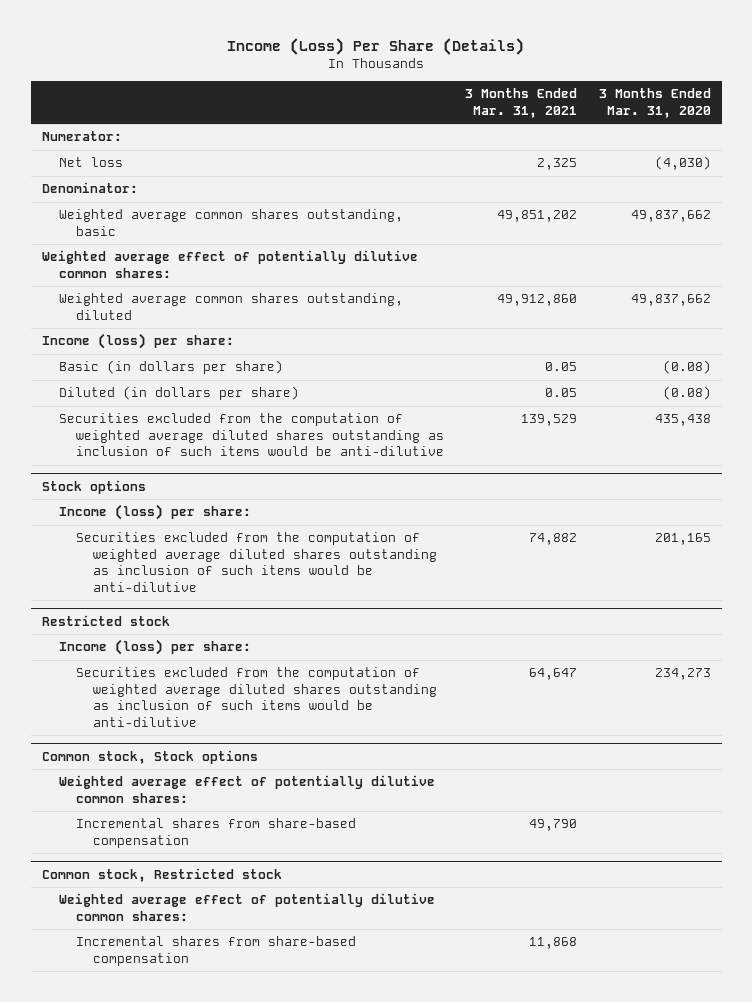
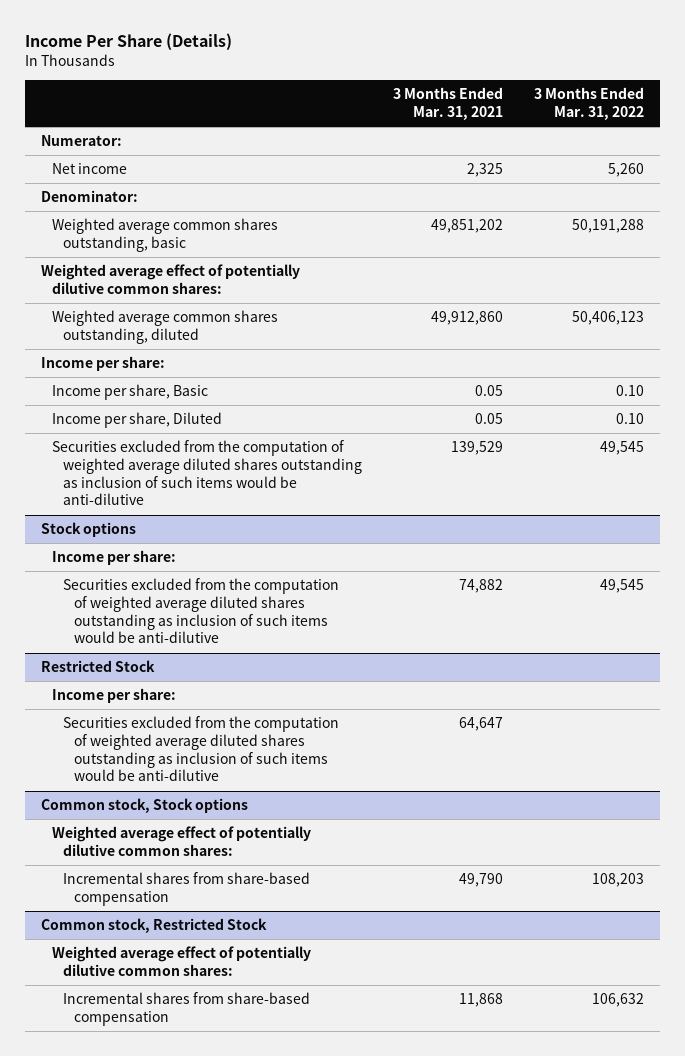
[227,37,525,55] Income (Loss) Per Share (Details) -> [24,32,232,50] Income Per Share (Details)
[598,88,711,118] 3 Months Ended Mar. 31, 2020 -> none
none -> [533,87,644,121] 3 Months Ended Mar. 31, 2022
[58,157,123,168] Net loss -> [51,163,127,175] Net income
[41,333,234,350] Income (loss) per share: -> [40,356,165,372] Income per share:
[58,360,283,375] Basic (in dollars per share) -> [51,384,208,401] Income per share, Basic
[58,386,299,401] Diluted (in dollars per share) -> [51,412,222,429] Income per share, Diluted
[58,504,251,521] Income (loss) per share: -> [51,550,176,566] Income per share:
[41,614,170,626] Restricted stock -> [40,660,155,673] Restricted Stock
[58,639,251,656] Income (loss) per share: -> [51,688,176,704] Income per share:
[41,867,282,882] Common stock, Restricted stock -> [40,918,267,934] Common stock, Restricted Stock

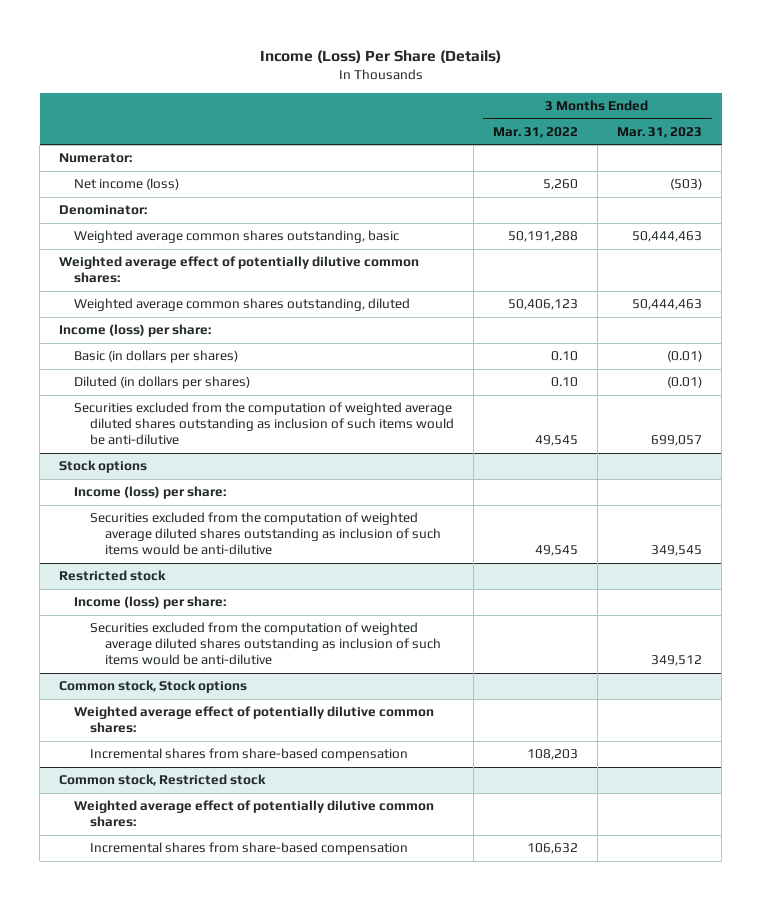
[24,32,232,50] Income Per Share (Details) -> [259,49,501,63] Income (Loss) Per Share (Details)
[392,87,503,121] 3 Months Ended Mar. 31, 2021 -> none
none -> [617,126,703,138] Mar. 31, 2023
[51,163,127,175] Net income -> [74,178,180,191] Net income (loss)
[40,356,165,372] Income per share: -> [59,324,212,338] Income (loss) per share:
[51,384,208,401] Income per share, Basic -> [74,350,239,364] Basic (in dollars per shares)
[51,412,222,429] Income per share, Diluted -> [74,376,251,390] Diluted (in dollars per shares)
[51,550,176,566] Income per share: -> [74,486,227,500] Income (loss) per share:
[40,660,155,673] Restricted Stock -> [59,570,167,582] Restricted stock
[51,688,176,704] Income per share: -> [74,596,227,610] Income (loss) per share:
[40,918,267,934] Common stock, Restricted Stock -> [59,774,267,787] Common stock, Restricted stock

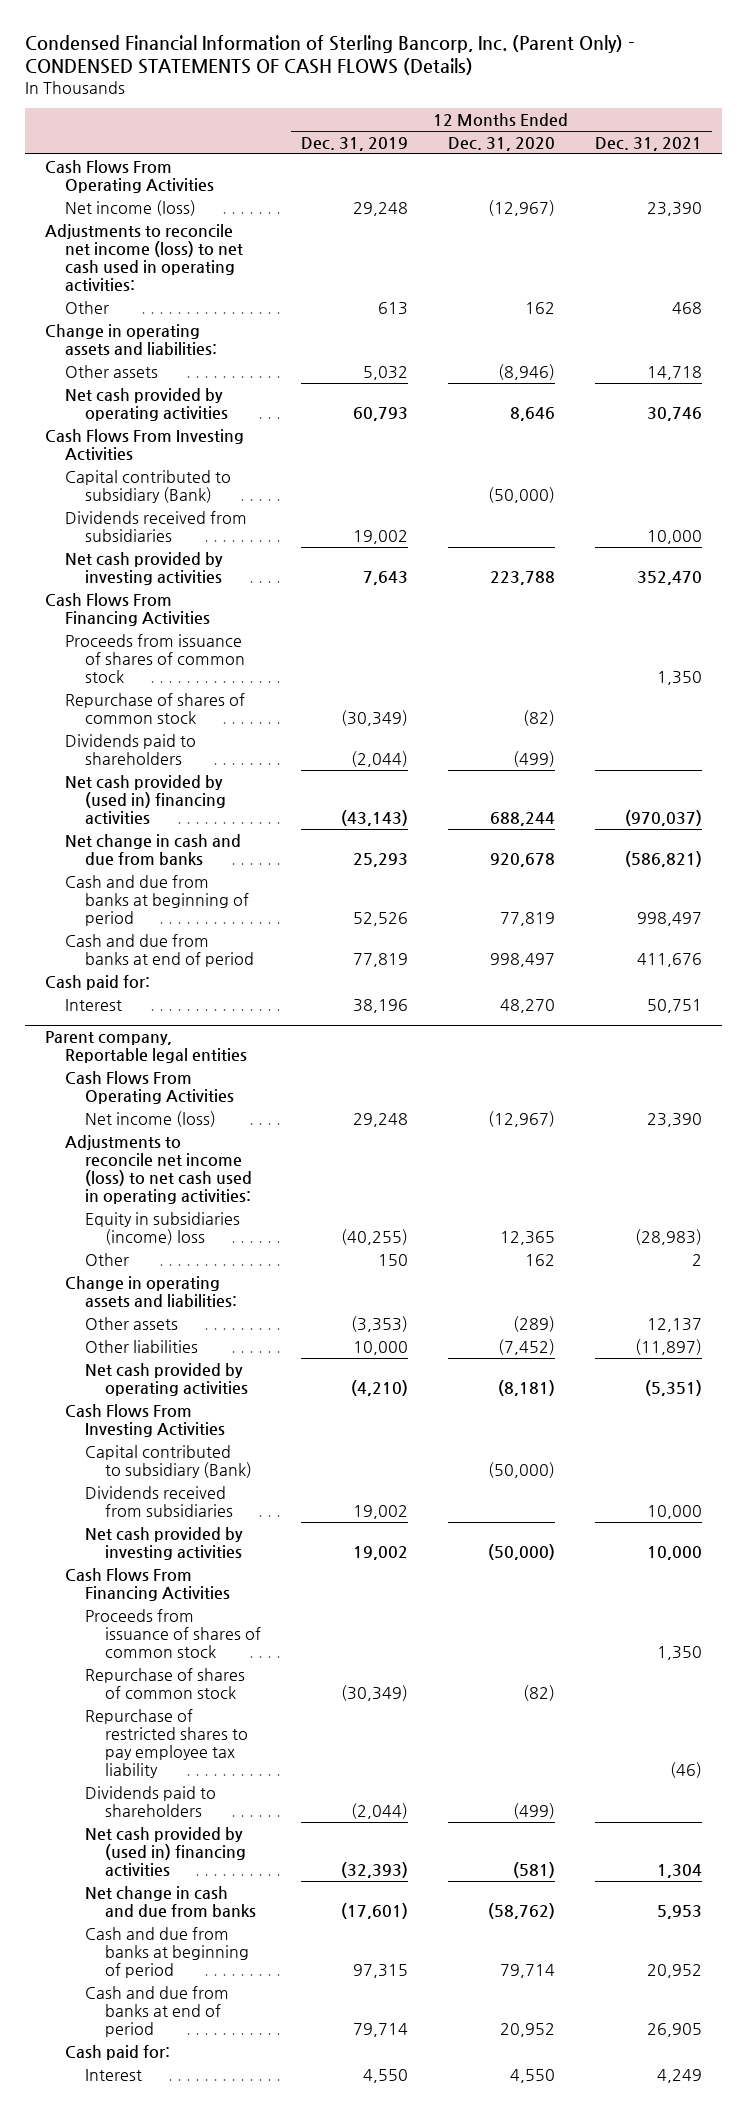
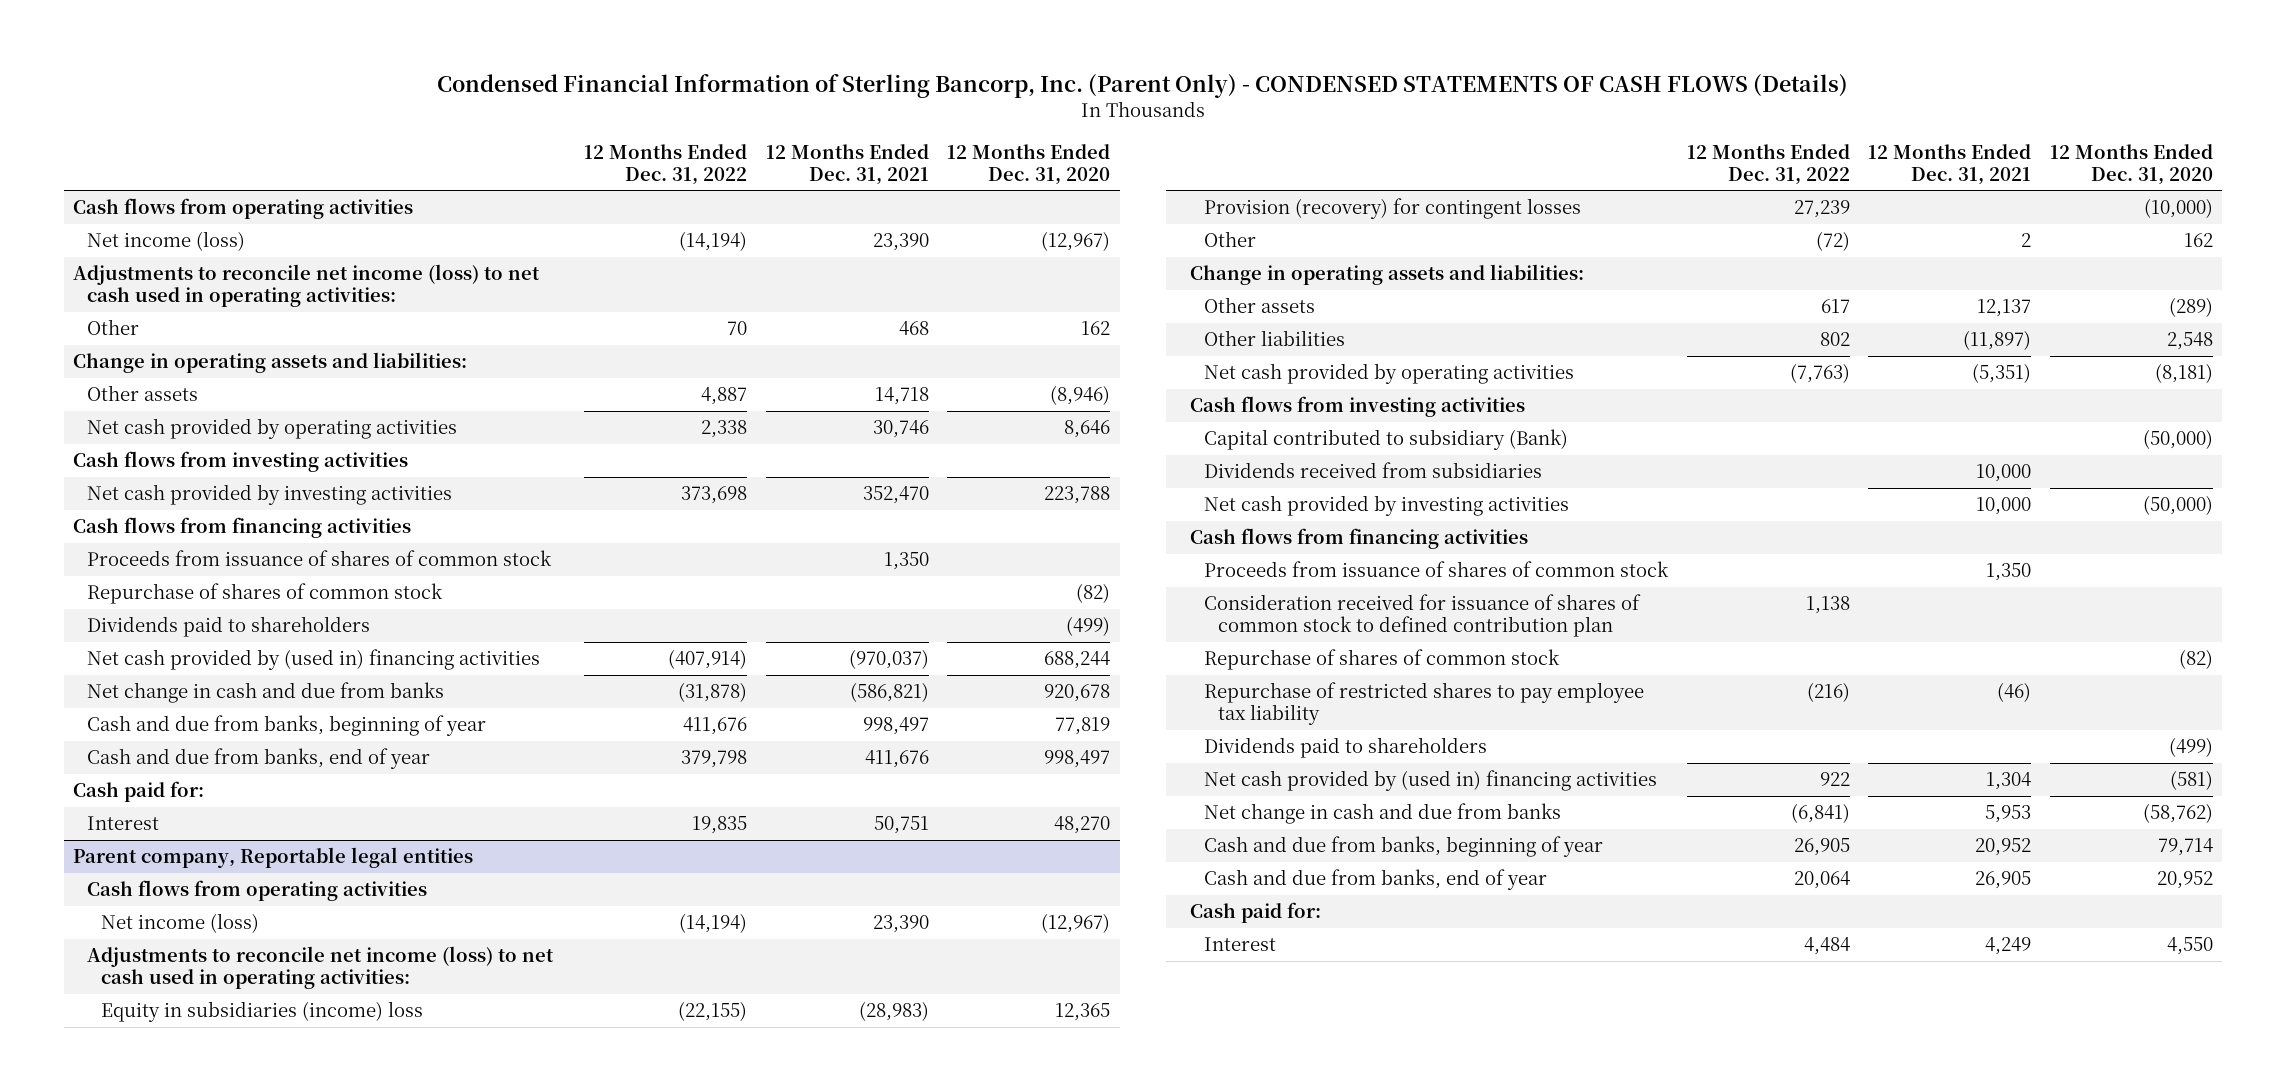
[300,136,408,151] Dec. 31, 2019 -> none
none -> [584,143,748,185] 12 Months Ended Dec. 31, 2022
[44,159,214,193] Cash Flows From Operating Activities -> [72,198,413,220] Cash flows from operating activities
[64,469,231,503] Capital contributed to subsidiary (Bank) -> none
[64,510,247,542] Dividends received from subsidiaries -> none
[44,428,244,461] Cash Flows From Investing Activities -> [72,451,408,473] Cash flows from investing activities
[44,592,210,626] Cash Flows From Financing Activities -> [72,517,411,539] Cash flows from financing activities
[64,874,249,926] Cash and due from banks at beginning of period -> [87,715,487,737] Cash and due from banks, beginning of year
[64,933,254,967] Cash and due from banks at end of period -> [87,748,431,770] Cash and due from banks, end of year
[64,1070,234,1104] Cash Flows From Operating Activities -> [87,880,428,902] Cash flows from operating activities
none -> [1203,198,1581,220] Provision (recovery) for contingent losses
[497,1338,555,1355] (7,452) -> [2166,332,2213,351] 2,548
[64,1403,225,1437] Cash Flows From Investing Activities -> [1189,396,1525,418] Cash flows from investing activities
[64,1567,230,1601] Cash Flows From Financing Activities -> [1189,528,1528,550] Cash flows from financing activities
none -> [1203,594,1641,638] Consideration received for issuance of shares of common stock to defined contribution plan
[84,1926,249,1978] Cash and due from banks at beginning of period -> [1203,836,1603,858] Cash and due from banks, beginning of year
[84,1985,229,2037] Cash and due from banks at end of period -> [1203,869,1547,891] Cash and due from banks, end of year

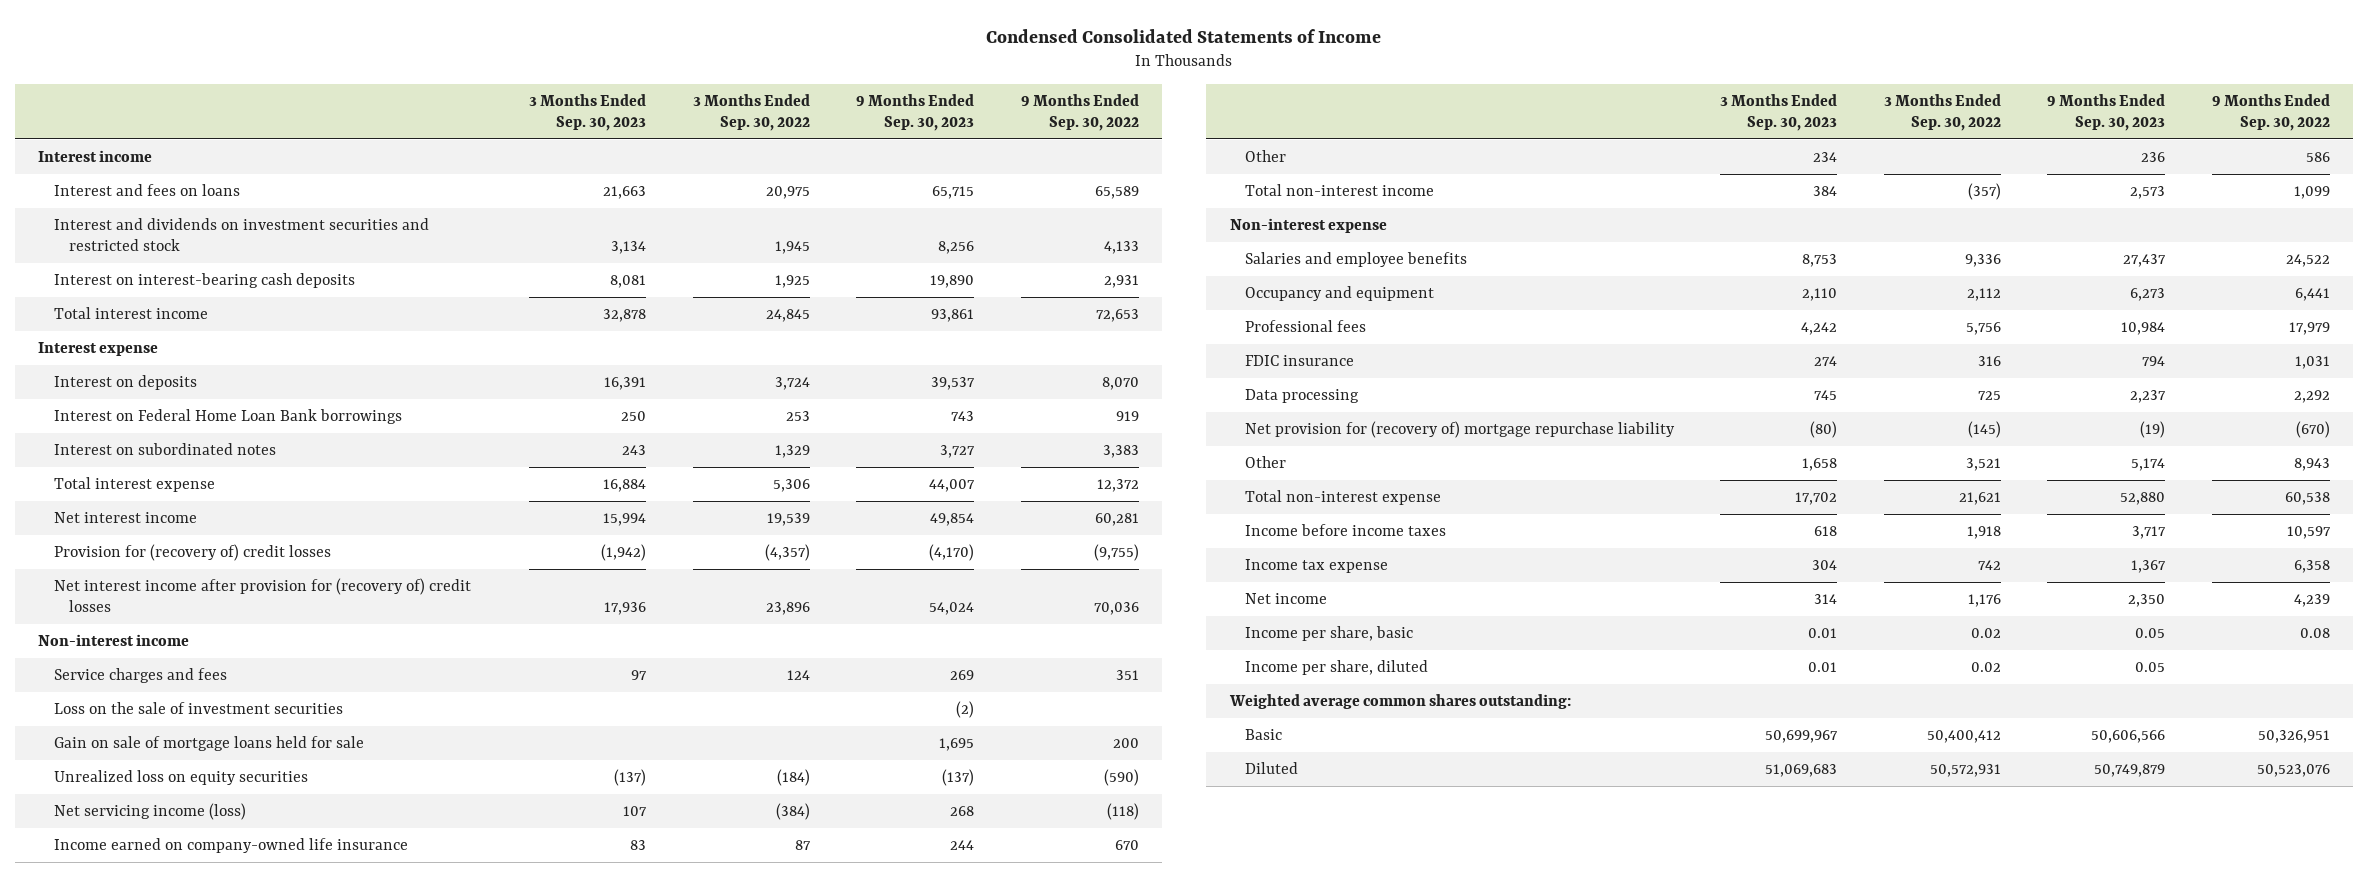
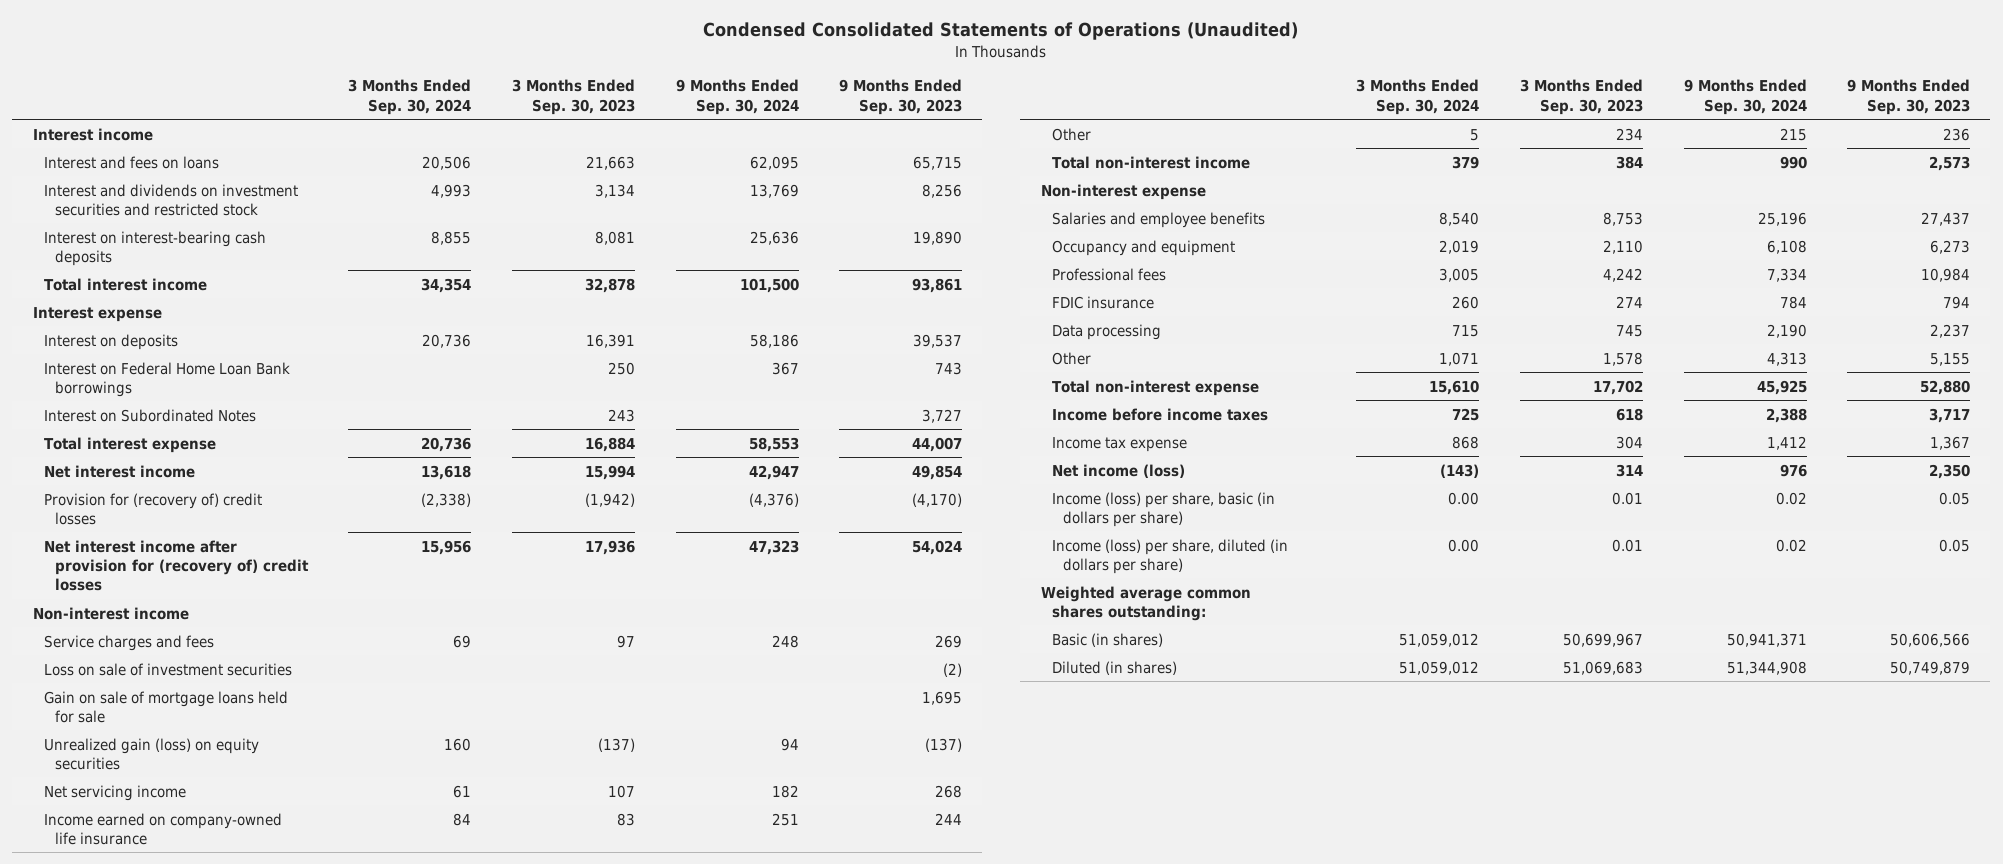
[986,28,1382,43] Condensed Consolidated Statements of Income -> [703,22,1299,41] Condensed Consolidated Statements of Operations (Unaudited)
[692,93,810,132] 3 Months Ended Sep. 30, 2022 -> none
[1020,93,1139,132] 9 Months Ended Sep. 30, 2022 -> none
none -> [348,79,472,115] 3 Months Ended Sep. 30, 2024
none -> [675,79,799,115] 9 Months Ended Sep. 30, 2024
[53,442,276,455] Interest on subordinated notes -> [43,408,256,422] Interest on Subordinated Notes
[53,701,343,714] Loss on the sale of investment securities -> [43,662,292,676] Loss on sale of investment securities
[53,769,308,785] Unrealized loss on equity securities -> [43,737,259,770] Unrealized gain (loss) on equity securities
[53,802,246,820] Net servicing income (loss) -> [43,784,186,801] Net servicing income
[1244,420,1675,438] Net provision for (recovery of) mortgage repurchase liability -> none
[1802,457,1838,471] 1,658 -> [1602,351,1643,366] 1,578
[2131,457,2166,471] 5,174 -> [1930,352,1971,366] 5,155
[1244,592,1327,604] Net income -> [1051,463,1185,478] Net income (loss)
[1244,625,1413,641] Income per share, basic -> [1051,491,1275,527] Income (loss) per share, basic (in dollars per share)
[1244,659,1428,675] Income per share, diluted -> [1051,538,1288,574] Income (loss) per share, diluted (in dollars per share)
[1244,728,1282,740] Basic -> [1051,632,1163,647] Basic (in shares)
[1244,761,1298,774] Diluted -> [1051,660,1177,675] Diluted (in shares)

